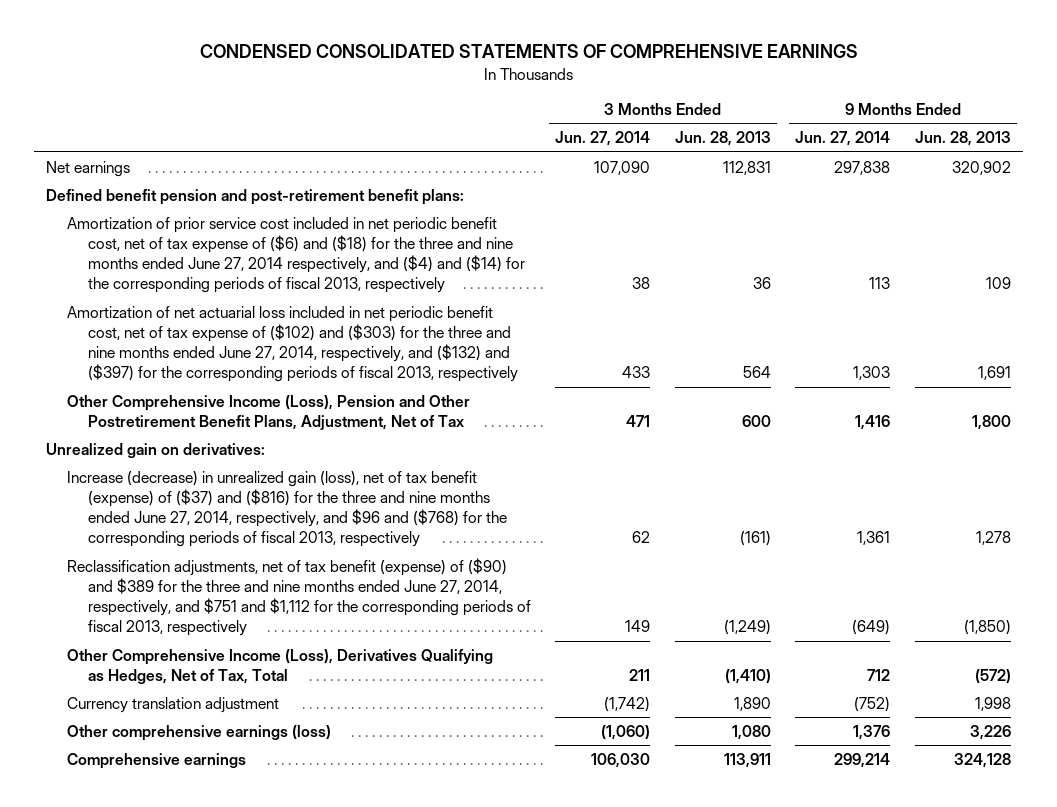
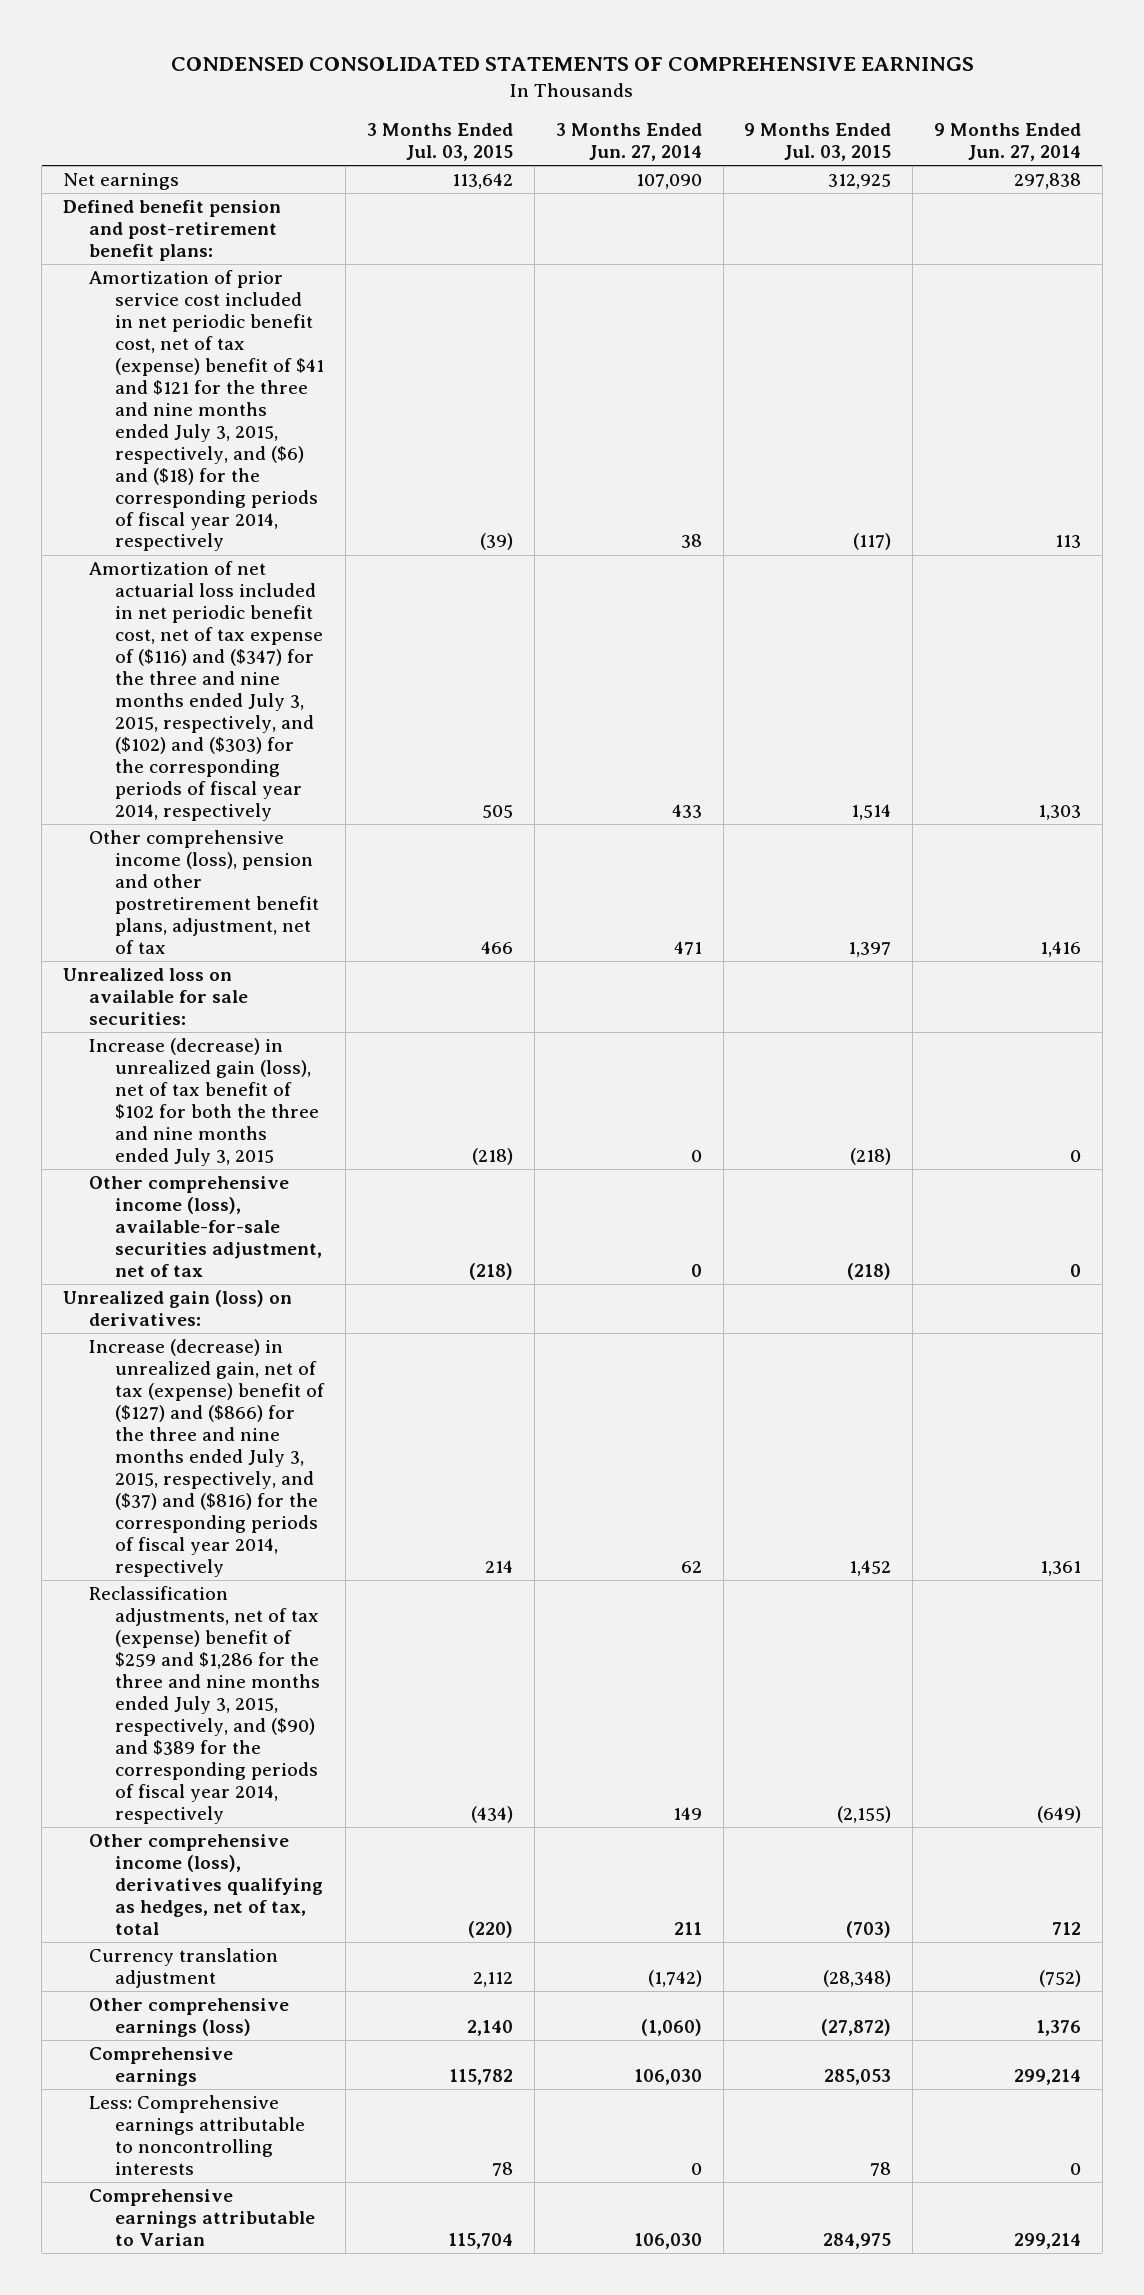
[674,131,771,147] Jun. 28, 2013 -> none
[914,131,1011,147] Jun. 28, 2013 -> none
none -> [367,122,514,161] 3 Months Ended Jul. 03, 2015
none -> [744,122,892,161] 9 Months Ended Jul. 03, 2015
[67,216,525,294] Amortization of prior service cost included in net periodic benefit cost, net of tax expense of ($6) and ($18) for the three and nine months ended June 27, 2014 respectively, and ($4) and ($14) for the corresponding periods of fiscal 2013, respectively -> [89,270,325,552] Amortization of prior service cost included in net periodic benefit cost, net of tax (expense) benefit of $41 and $121 for the three and nine months ended July 3, 2015, respectively, and ($6) and ($18) for the corresponding periods of fiscal year 2014, respectively
[67,305,518,383] Amortization of net actuarial loss included in net periodic benefit cost, net of tax expense of ($102) and ($303) for the three and nine months ended June 27, 2014, respectively, and ($132) and ($397) for the corresponding periods of fiscal 2013, respectively -> [89,561,324,821] Amortization of net actuarial loss included in net periodic benefit cost, net of tax expense of ($116) and ($347) for the three and nine months ended July 3, 2015, respectively, and ($102) and ($303) for the corresponding periods of fiscal year 2014, respectively
[67,394,471,431] Other Comprehensive Income (Loss), Pension and Other Postretirement Benefit Plans, Adjustment, Net of Tax -> [89,830,320,954] Other comprehensive income (loss), pension and other postretirement benefit plans, adjustment, net of tax
none -> [63,968,249,1026] Unrealized loss on available for sale securities:
none -> [89,1038,320,1166] Increase (decrease) in unrealized gain (loss), net of tax benefit of $102 for both the three and nine months ended July 3, 2015
none -> [89,1176,323,1277] Other comprehensive income (loss), available-for-sale securities adjustment, net of tax
[46,442,266,458] Unrealized gain on derivatives: -> [63,1290,293,1327] Unrealized gain (loss) on derivatives:
[67,470,507,548] Increase (decrease) in unrealized gain (loss), net of tax benefit (expense) of ($37) and ($816) for the three and nine months ended June 27, 2014, respectively, and $96 and ($768) for the corresponding periods of fiscal 2013, respectively -> [89,1339,326,1577] Increase (decrease) in unrealized gain, net of tax (expense) benefit of ($127) and ($866) for the three and nine months ended July 3, 2015, respectively, and ($37) and ($816) for the corresponding periods of fiscal year 2014, respectively
[67,557,531,637] Reclassification adjustments, net of tax benefit (expense) of ($90) and $389 for the three and nine months ended June 27, 2014, respectively, and $751 and $1,112 for the corresponding periods of fiscal 2013, respectively -> [89,1586,321,1824] Reclassification adjustments, net of tax (expense) benefit of $259 and $1,286 for the three and nine months ended July 3, 2015, respectively, and ($90) and $389 for the corresponding periods of fiscal year 2014, respectively
[67,648,494,685] Other Comprehensive Income (Loss), Derivatives Qualifying as Hedges, Net of Tax, Total -> [89,1834,324,1935] Other comprehensive income (loss), derivatives qualifying as hedges, net of tax, total
none -> [89,2095,306,2176] Less: Comprehensive earnings attributable to noncontrolling interests
none -> [89,2189,316,2247] Comprehensive earnings attributable to Varian

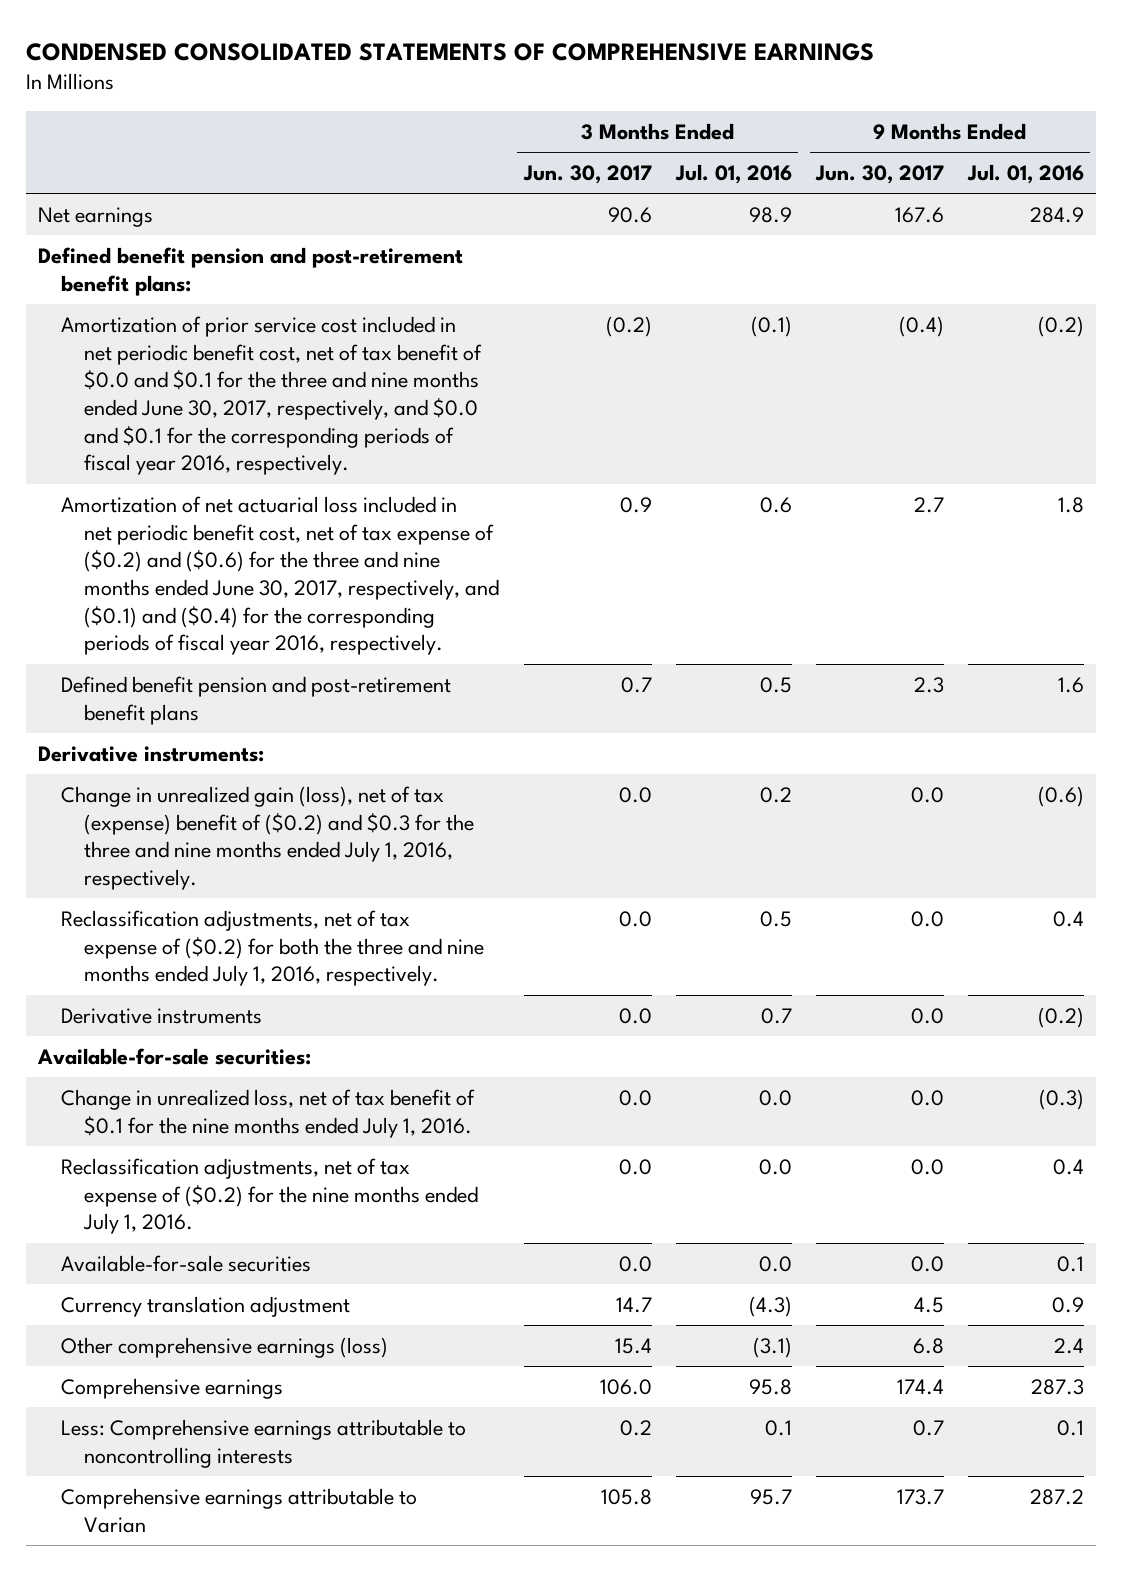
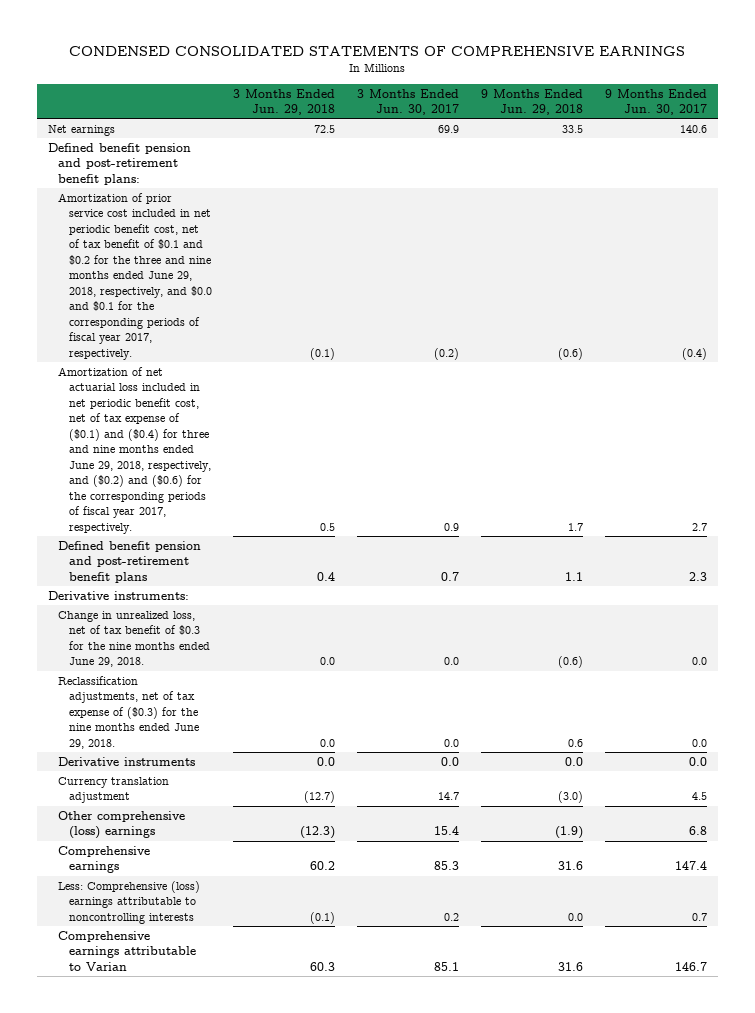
[674,163,792,184] Jul. 01, 2016 -> none
[966,163,1084,184] Jul. 01, 2016 -> none
none -> [233,88,336,116] 3 Months Ended Jun. 29, 2018
none -> [480,88,583,116] 9 Months Ended Jun. 29, 2018
[607,206,652,223] 90.6 -> [438,124,460,133] 69.9
[894,206,944,223] 167.6 -> [679,124,707,133] 140.6
[61,315,483,476] Amortization of prior service cost included in net periodic benefit cost, net of tax benefit of $0.0 and $0.1 for the three and nine months ended June 30, 2017, respectively, and $0.0 and $0.1 for the corresponding periods of fiscal year 2016, respectively. -> [58,192,212,360] Amortization of prior service cost included in net periodic benefit cost, net of tax benefit of $0.1 and $0.2 for the three and nine months ended June 29, 2018, respectively, and $0.0 and $0.1 for the corresponding periods of fiscal year 2017, respectively.
[61,495,500,656] Amortization of net actuarial loss included in net periodic benefit cost, net of tax expense of ($0.2) and ($0.6) for the three and nine months ended June 30, 2017, respectively, and ($0.1) and ($0.4) for the corresponding periods of fiscal year 2016, respectively. -> [58,366,211,534] Amortization of net actuarial loss included in net periodic benefit cost, net of tax expense of ($0.1) and ($0.4) for three and nine months ended June 29, 2018, respectively, and ($0.2) and ($0.6) for the corresponding periods of fiscal year 2017, respectively.
[61,785,475,890] Change in unrealized gain (loss), net of tax (expense) benefit of ($0.2) and $0.3 for the three and nine months ended July 1, 2016, respectively. -> [58,610,210,668] Change in unrealized loss, net of tax benefit of $0.3 for the nine months ended June 29, 2018.
[61,909,485,987] Reclassification adjustments, net of tax expense of ($0.2) for both the three and nine months ended July 1, 2016, respectively. -> [58,675,199,749] Reclassification adjustments, net of tax expense of ($0.3) for the nine months ended June 29, 2018.
[36,1047,311,1065] Available-for-sale securities: -> none
[61,1088,476,1138] Change in unrealized loss, net of tax benefit of $0.1 for the nine months ended July 1, 2016. -> none
[61,1157,479,1235] Reclassification adjustments, net of tax expense of ($0.2) for the nine months ended July 1, 2016. -> none
[61,1254,312,1272] Available-for-sale securities -> none
[61,1336,389,1358] Other comprehensive earnings (loss) -> [58,810,186,840] Other comprehensive (loss) earnings
[599,1378,652,1395] 106.0 -> [434,861,460,871] 85.3
[896,1378,944,1395] 174.4 -> [674,861,707,871] 147.4
[61,1418,467,1468] Less: Comprehensive earnings attributable to noncontrolling interests -> [58,880,201,924] Less: Comprehensive (loss) earnings attributable to noncontrolling interests
[600,1488,652,1505] 105.8 -> [434,961,460,971] 85.1
[896,1488,944,1505] 173.7 -> [674,961,707,971] 146.7

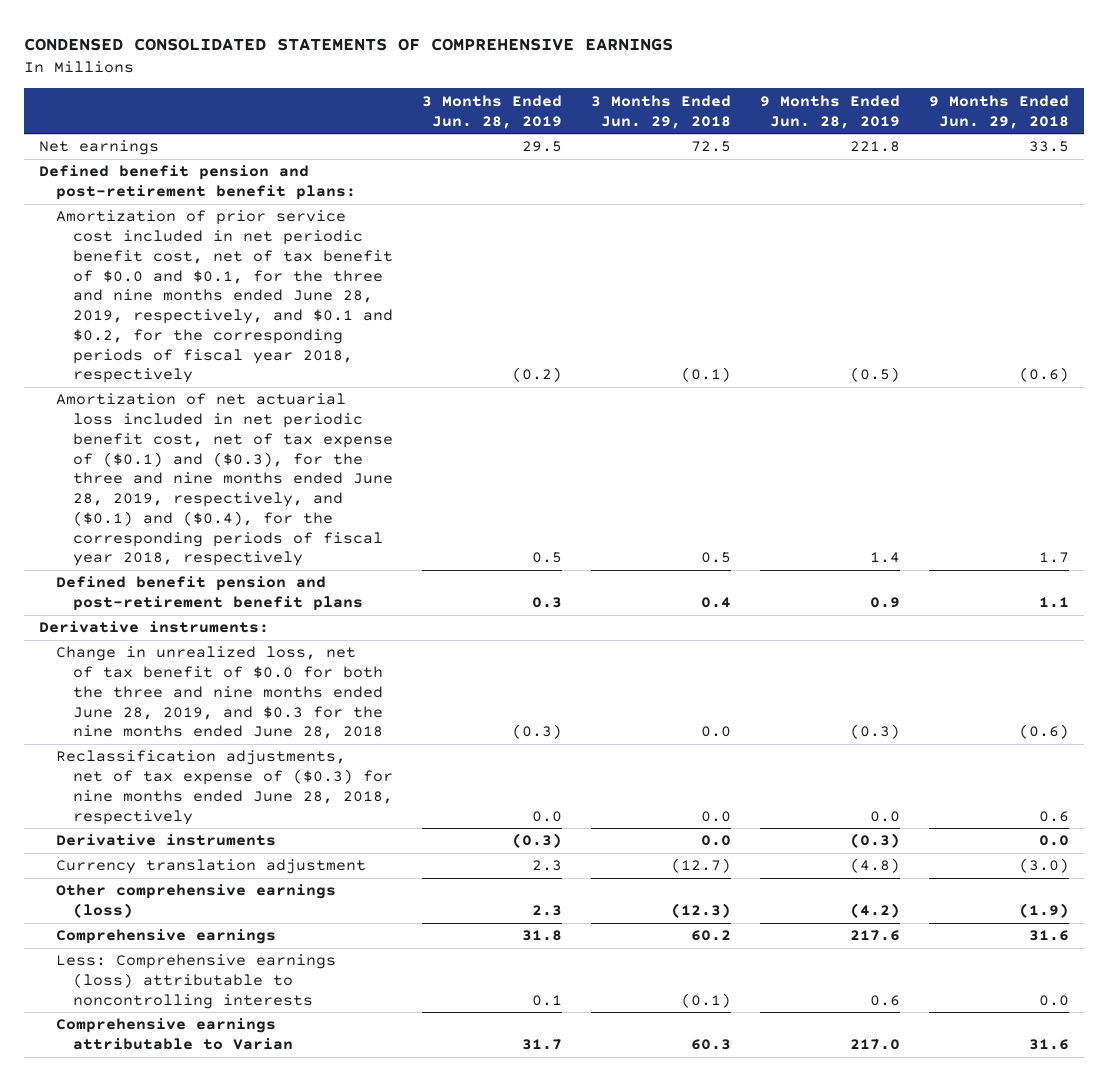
[357,88,460,116] 3 Months Ended Jun. 30, 2017 -> none
[604,88,707,116] 9 Months Ended Jun. 30, 2017 -> none
none -> [422,94,563,129] 3 Months Ended Jun. 28, 2019
none -> [760,94,901,129] 9 Months Ended Jun. 28, 2019
[58,192,212,360] Amortization of prior service cost included in net periodic benefit cost, net of tax benefit of $0.1 and $0.2 for the three and nine months ended June 29, 2018, respectively, and $0.0 and $0.1 for the corresponding periods of fiscal year 2017, respectively. -> [55,210,393,384] Amortization of prior service cost included in net periodic benefit cost, net of tax benefit of $0.0 and $0.1, for the three and nine months ended June 28, 2019, respectively, and $0.1 and $0.2, for the corresponding periods of fiscal year 2018, respectively
[58,366,211,534] Amortization of net actuarial loss included in net periodic benefit cost, net of tax expense of ($0.1) and ($0.4) for three and nine months ended June 29, 2018, respectively, and ($0.2) and ($0.6) for the corresponding periods of fiscal year 2017, respectively. -> [55,393,393,567] Amortization of net actuarial loss included in net periodic benefit cost, net of tax expense of ($0.1) and ($0.3), for the three and nine months ended June 28, 2019, respectively, and ($0.1) and ($0.4), for the corresponding periods of fiscal year 2018, respectively
[58,610,210,668] Change in unrealized loss, net of tax benefit of $0.3 for the nine months ended June 29, 2018. -> [55,646,383,740] Change in unrealized loss, net of tax benefit of $0.0 for both the three and nine months ended June 28, 2019, and $0.3 for the nine months ended June 28, 2018
[58,675,199,749] Reclassification adjustments, net of tax expense of ($0.3) for the nine months ended June 29, 2018. -> [55,750,393,825] Reclassification adjustments, net of tax expense of ($0.3) for nine months ended June 28, 2018, respectively
[58,810,186,840] Other comprehensive (loss) earnings -> [55,884,336,919] Other comprehensive earnings (loss)
[58,880,201,924] Less: Comprehensive (loss) earnings attributable to noncontrolling interests -> [55,954,336,1009] Less: Comprehensive earnings (loss) attributable to noncontrolling interests

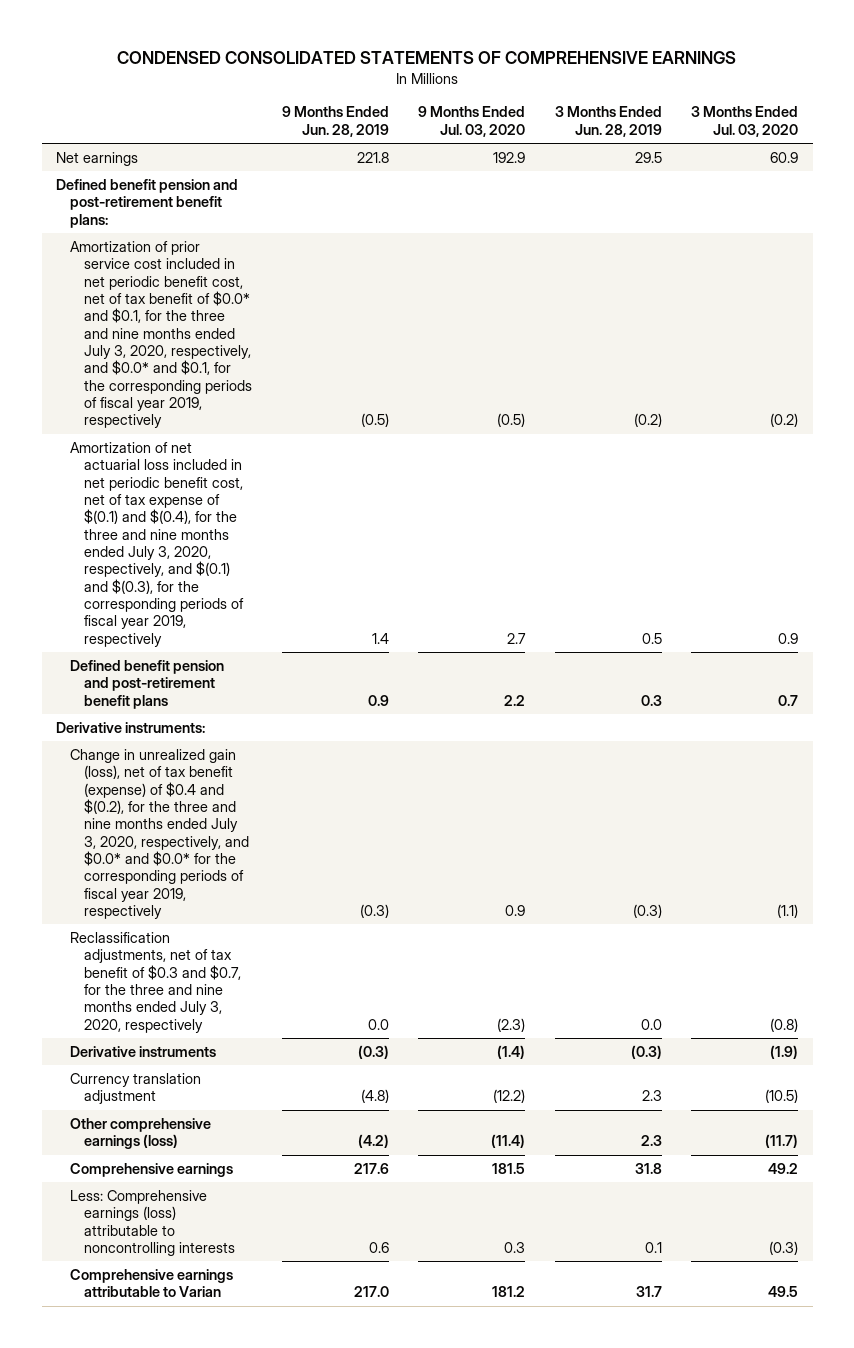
[591,94,732,129] 3 Months Ended Jun. 29, 2018 -> none
[929,94,1070,129] 9 Months Ended Jun. 29, 2018 -> none
none -> [418,106,526,137] 9 Months Ended Jul. 03, 2020
none -> [691,106,799,137] 3 Months Ended Jul. 03, 2020
[55,210,393,384] Amortization of prior service cost included in net periodic benefit cost, net of tax benefit of $0.0 and $0.1, for the three and nine months ended June 28, 2019, respectively, and $0.1 and $0.2, for the corresponding periods of fiscal year 2018, respectively -> [70,240,253,429] Amortization of prior service cost included in net periodic benefit cost, net of tax benefit of $0.0* and $0.1, for the three and nine months ended July 3, 2020, respectively, and $0.0* and $0.1, for the corresponding periods of fiscal year 2019, respectively
[55,393,393,567] Amortization of net actuarial loss included in net periodic benefit cost, net of tax expense of ($0.1) and ($0.3), for the three and nine months ended June 28, 2019, respectively, and ($0.1) and ($0.4), for the corresponding periods of fiscal year 2018, respectively -> [70,441,245,647] Amortization of net actuarial loss included in net periodic benefit cost, net of tax expense of $(0.1) and $(0.4), for the three and nine months ended July 3, 2020, respectively, and $(0.1) and $(0.3), for the corresponding periods of fiscal year 2019, respectively
[55,646,383,740] Change in unrealized loss, net of tax benefit of $0.0 for both the three and nine months ended June 28, 2019, and $0.3 for the nine months ended June 28, 2018 -> [70,748,250,919] Change in unrealized gain (loss), net of tax benefit (expense) of $0.4 and $(0.2), for the three and nine months ended July 3, 2020, respectively, and $0.0* and $0.0* for the corresponding periods of fiscal year 2019, respectively
[55,750,393,825] Reclassification adjustments, net of tax expense of ($0.3) for nine months ended June 28, 2018, respectively -> [70,931,242,1033] Reclassification adjustments, net of tax benefit of $0.3 and $0.7, for the three and nine months ended July 3, 2020, respectively

